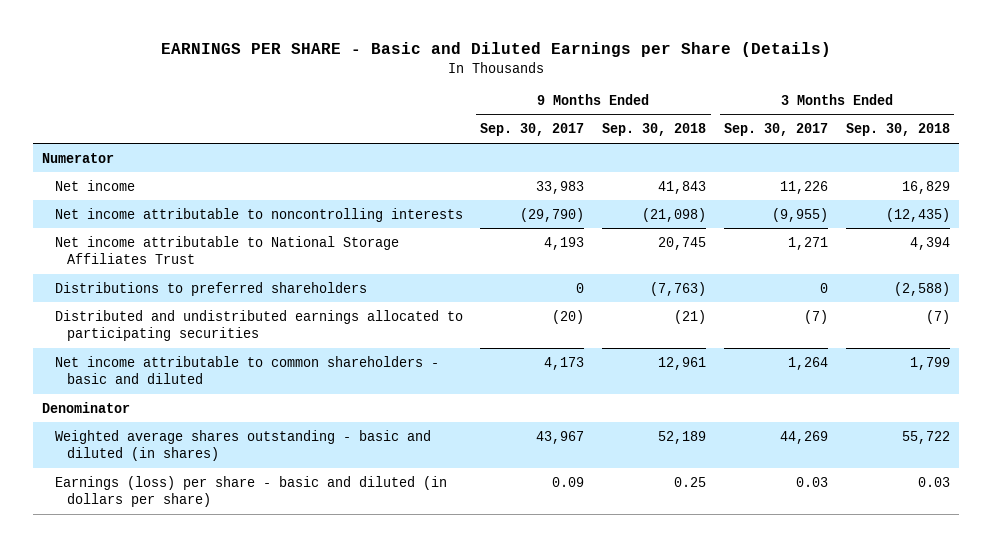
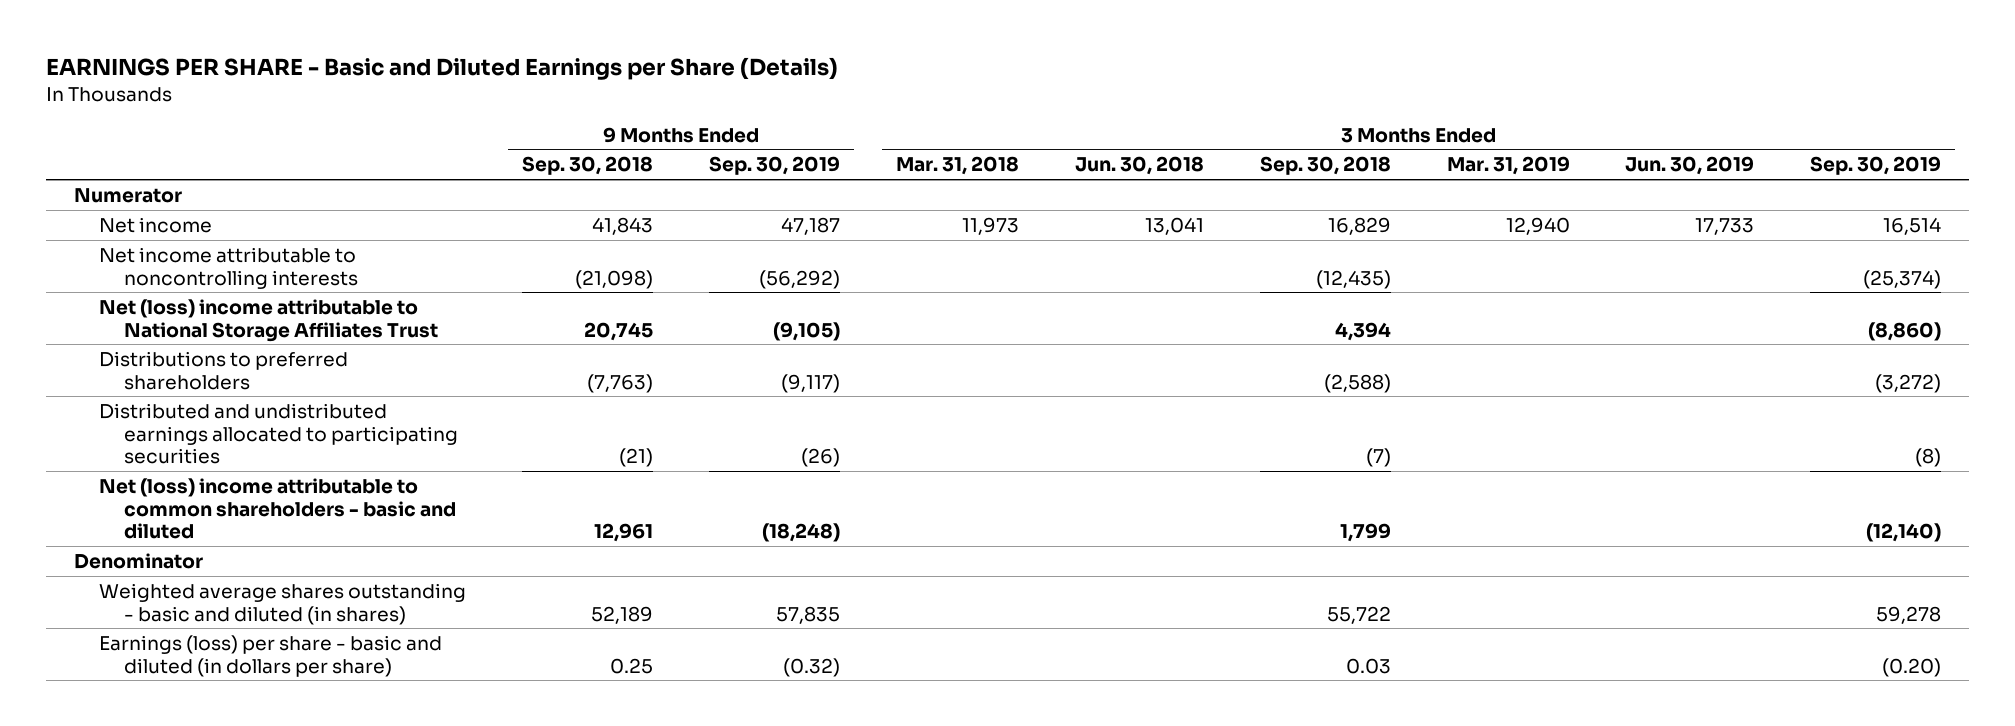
[480,123,585,137] Sep. 30, 2017 -> none
[724,123,829,137] Sep. 30, 2017 -> none
none -> [708,156,840,176] Sep. 30, 2019
none -> [895,156,1019,176] Mar. 31, 2018
none -> [1074,156,1204,176] Jun. 30, 2018
none -> [1446,156,1570,176] Mar. 31, 2019
none -> [1625,156,1755,176] Jun. 30, 2019
none -> [1810,156,1942,176] Sep. 30, 2019
[54,235,399,265] Net income attributable to National Storage Affiliates Trust -> [99,298,439,342] Net (loss) income attributable to National Storage Affiliates Trust
[54,355,439,385] Net income attributable to common shareholders - basic and diluted -> [99,477,457,540] Net (loss) income attributable to common shareholders - basic and diluted

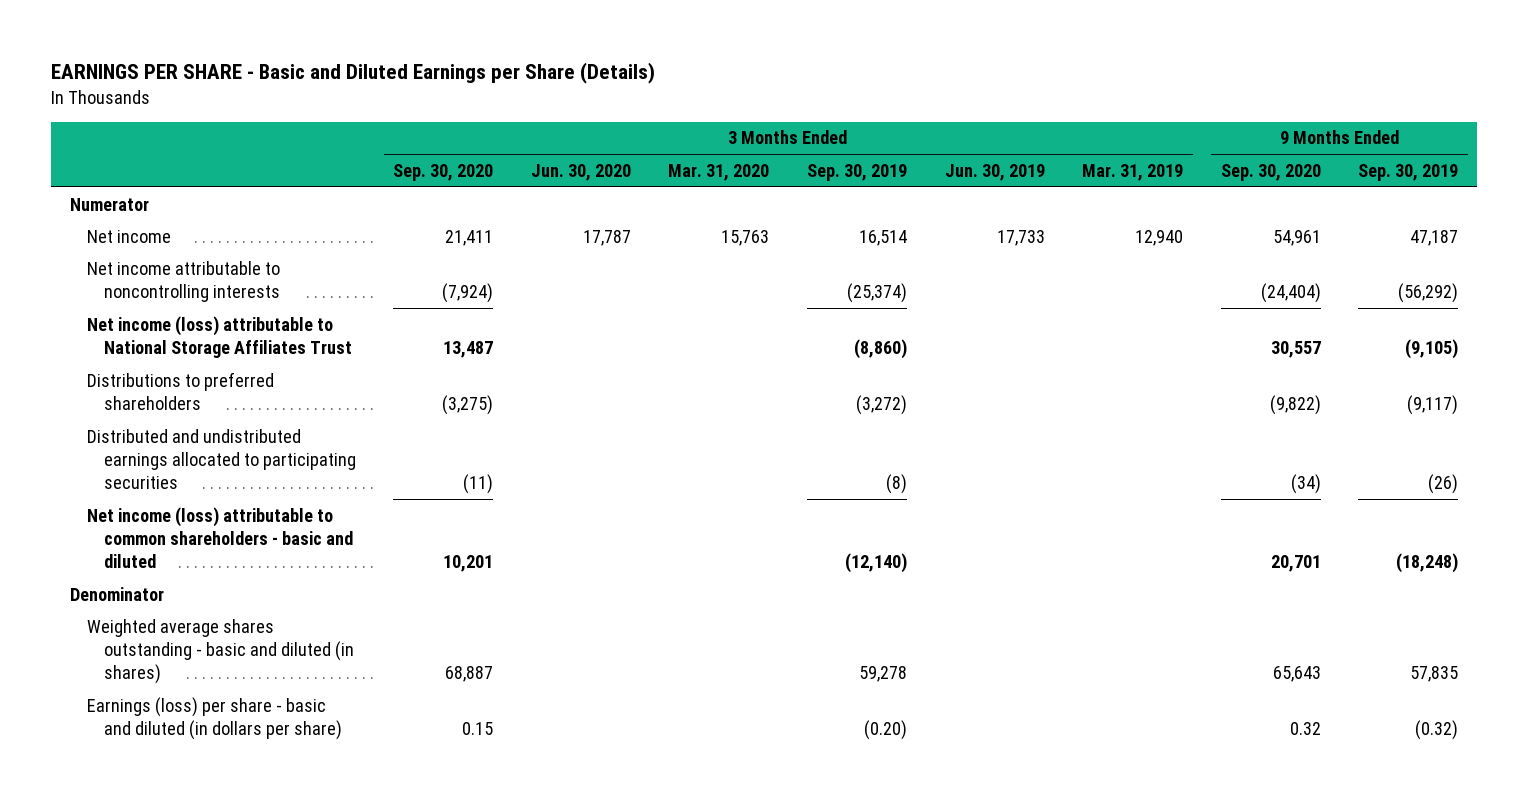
[522,156,654,176] Sep. 30, 2018 -> none
[895,156,1019,176] Mar. 31, 2018 -> none
[1074,156,1204,176] Jun. 30, 2018 -> none
[1259,156,1391,176] Sep. 30, 2018 -> none
none -> [393,163,494,181] Sep. 30, 2020
none -> [530,163,631,181] Jun. 30, 2020
none -> [668,163,770,181] Mar. 31, 2020
none -> [1220,163,1321,181] Sep. 30, 2020
[99,298,439,342] Net (loss) income attributable to National Storage Affiliates Trust -> [86,315,352,358] Net income (loss) attributable to National Storage Affiliates Trust
[99,477,457,540] Net (loss) income attributable to common shareholders - basic and diluted -> [86,506,353,568] Net income (loss) attributable to common shareholders - basic and diluted

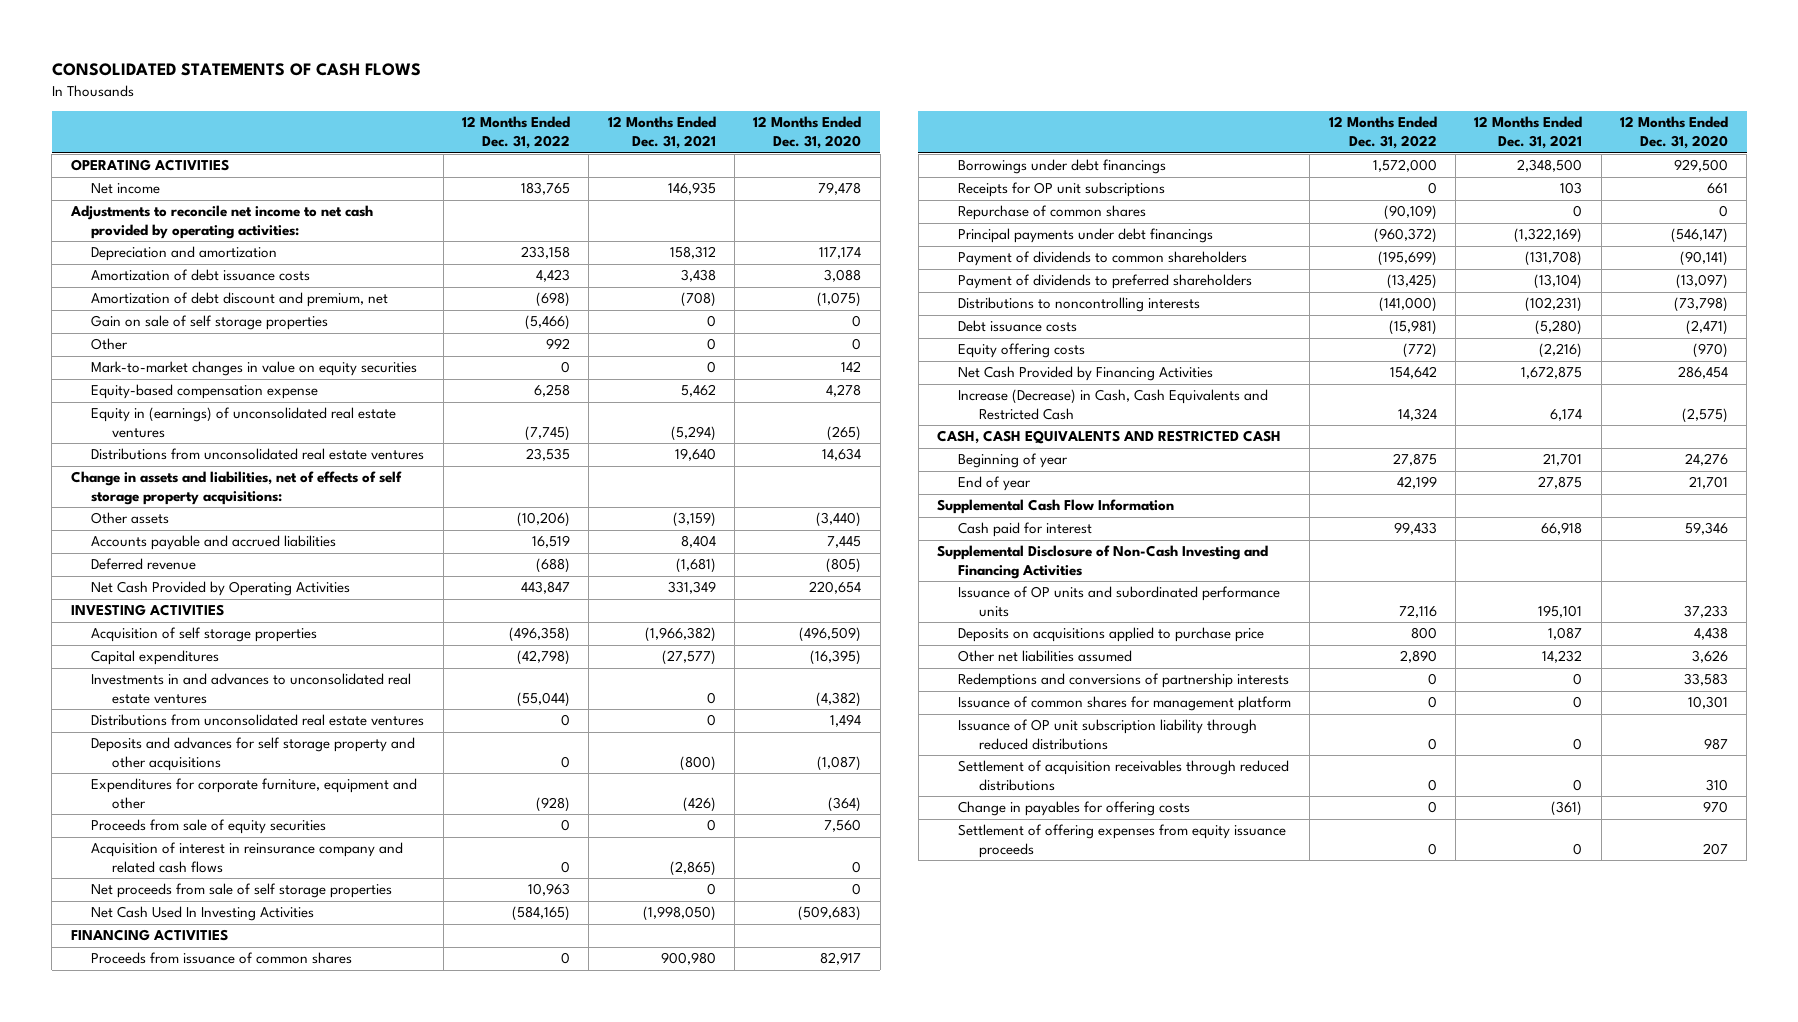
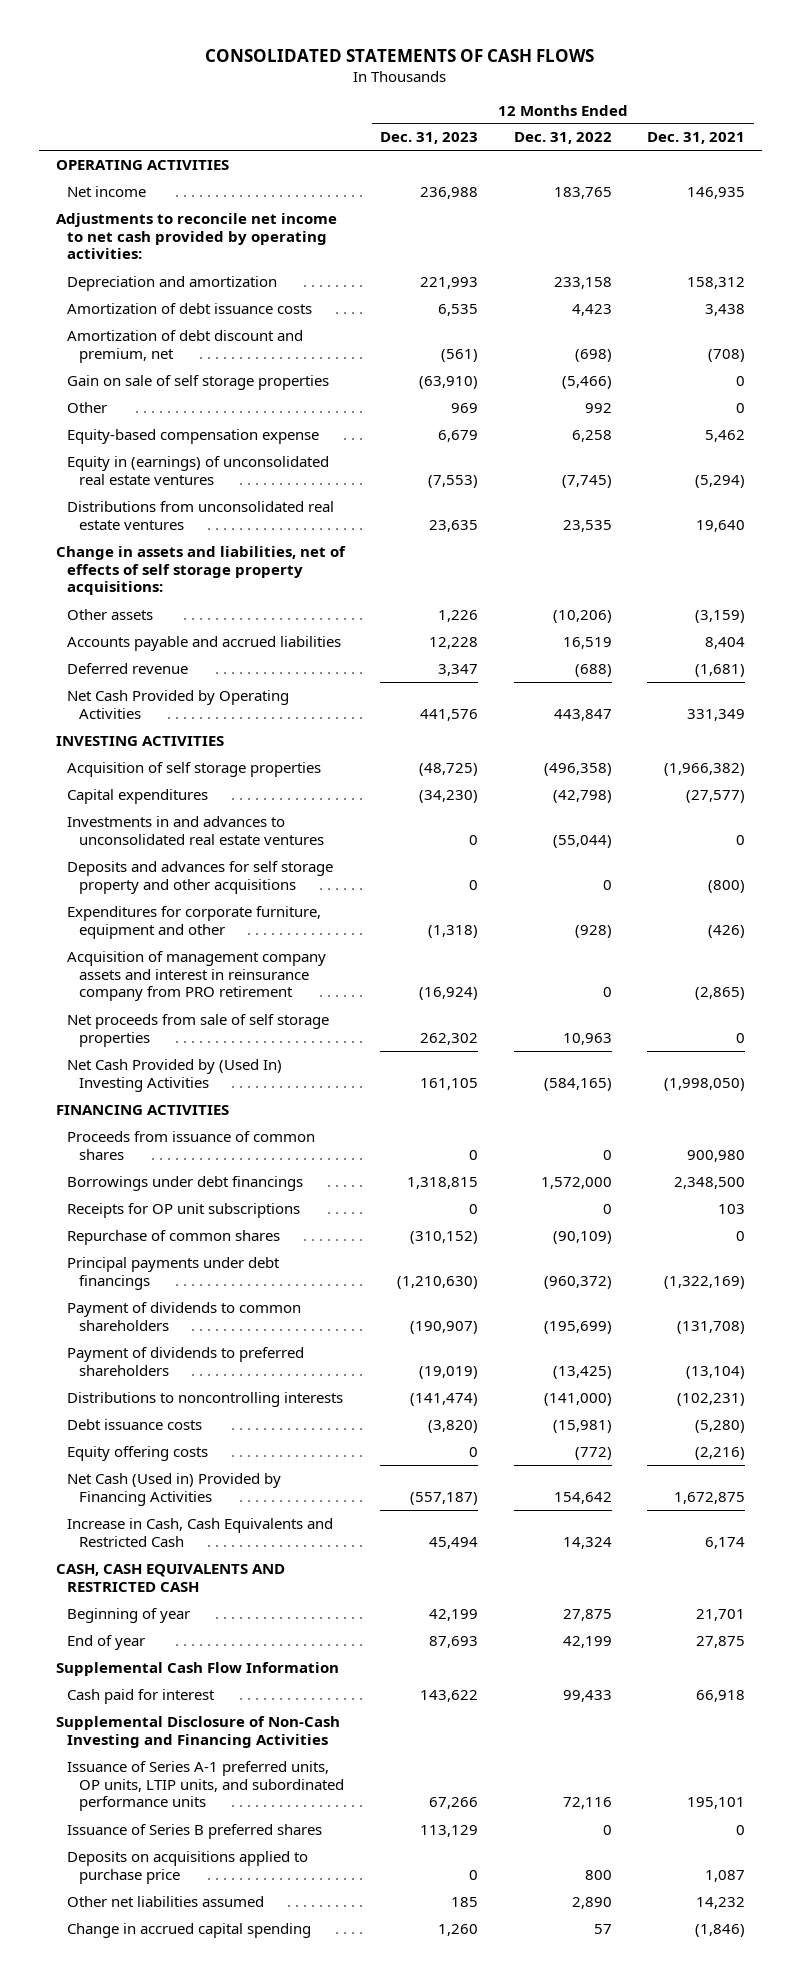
[753,116,862,150] 12 Months Ended Dec. 31, 2020 -> none
none -> [380,132,479,145] Dec. 31, 2023
[91,361,418,377] Mark-to-market changes in value on equity securities -> none
[91,714,425,727] Distributions from unconsolidated real estate ventures -> none
[91,819,327,835] Proceeds from sale of equity securities -> none
[91,842,404,874] Acquisition of interest in reinsurance company and related cash flows -> [67,950,327,1002] Acquisition of management company assets and interest in reinsurance company from PRO retirement
[91,906,315,922] Net Cash Used In Investing Activities -> [67,1058,283,1092] Net Cash Provided by (Used In) Investing Activities
[957,366,1213,382] Net Cash Provided by Financing Activities -> [67,1472,282,1506] Net Cash (Used in) Provided by Financing Activities
[957,389,1268,421] Increase (Decrease) in Cash, Cash Equivalents and Restricted Cash -> [67,1517,334,1547] Increase in Cash, Cash Equivalents and Restricted Cash
[957,586,1280,618] Issuance of OP units and subordinated performance units -> [67,1760,344,1812] Issuance of Series A-1 preferred units, OP units, LTIP units, and subordinated performance units
none -> [67,1823,323,1839] Issuance of Series B preferred shares
[957,673,1289,689] Redemptions and conversions of partnership interests -> none
[957,696,1291,712] Issuance of common shares for management platform -> none
[957,719,1257,751] Issuance of OP unit subscription liability through reduced distributions -> none
[957,760,1289,792] Settlement of acquisition receivables through reduced distributions -> none
[957,801,1190,817] Change in payables for offering costs -> none
[957,824,1286,859] Settlement of offering expenses from equity issuance proceeds -> none
none -> [67,1922,312,1938] Change in accrued capital spending

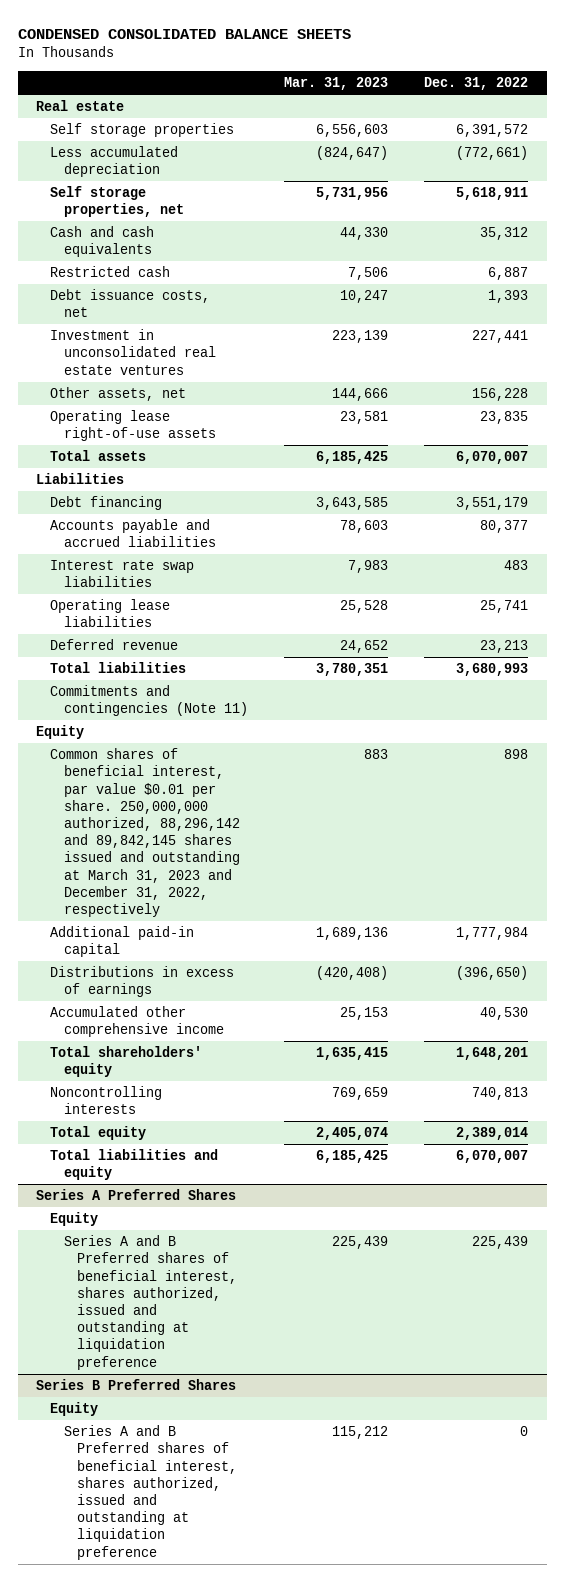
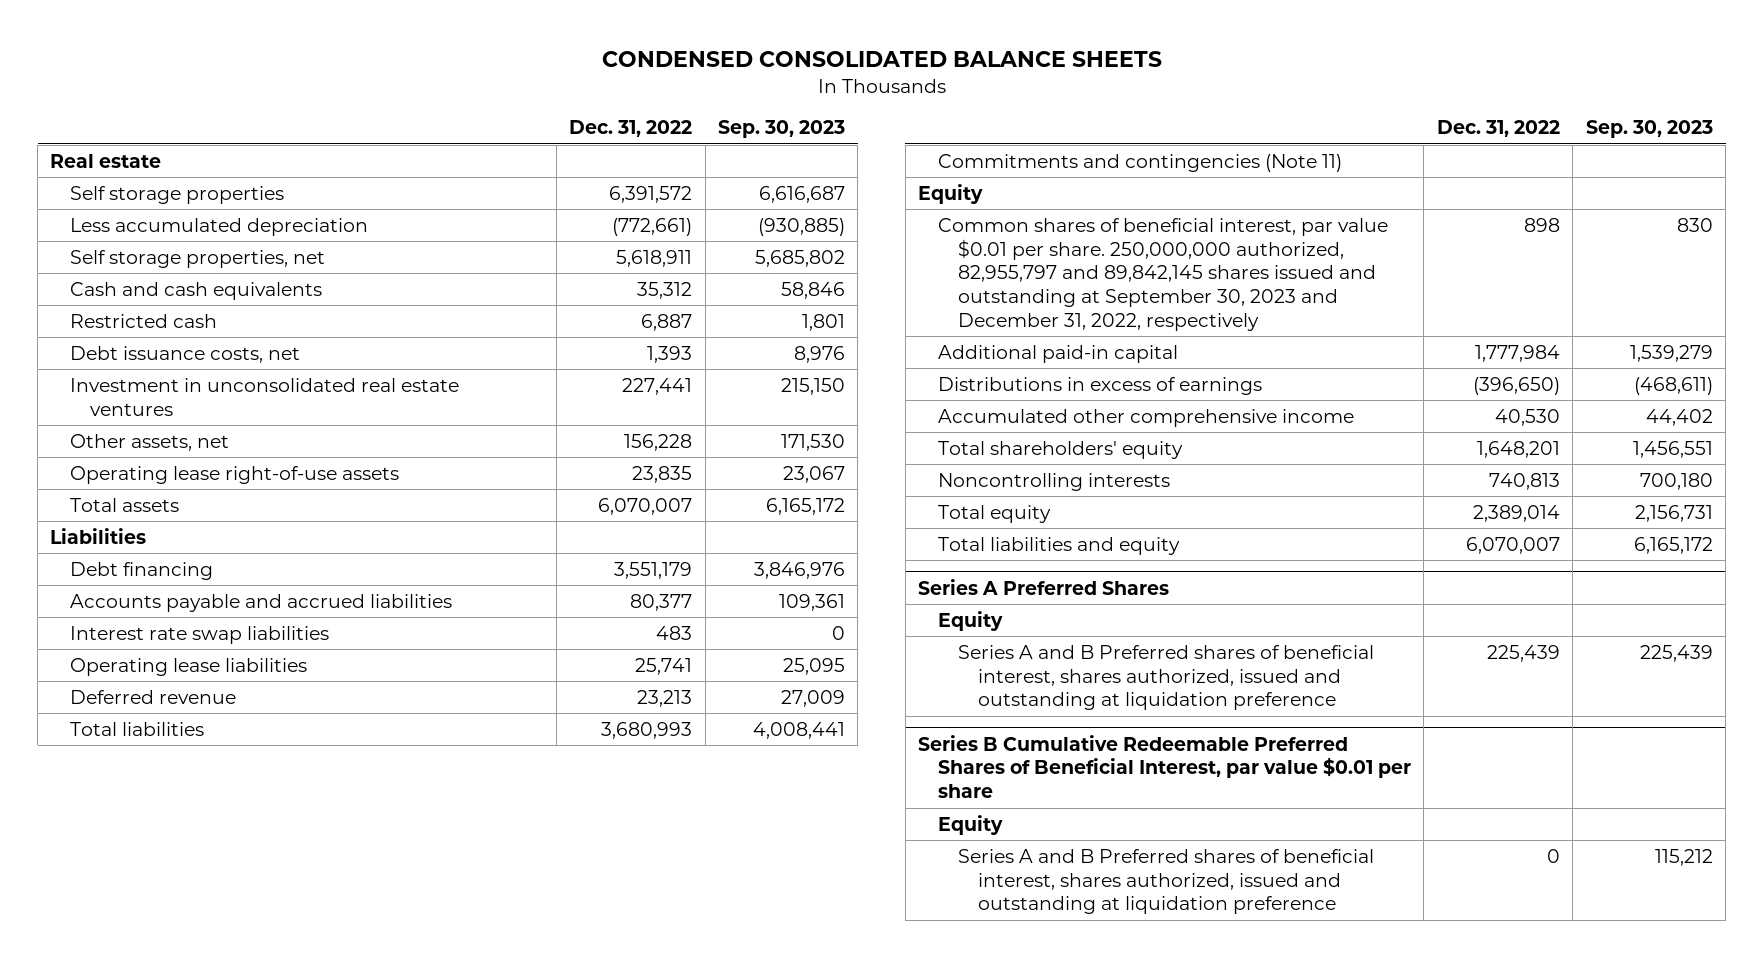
[283,77,388,91] Mar. 31, 2023 -> none
none -> [718,120,846,139] Sep. 30, 2023
[49,748,240,918] Common shares of beneficial interest, par value $0.01 per share. 250,000,000 authorized, 88,296,142 and 89,842,145 shares issued and outstanding at March 31, 2023 and December 31, 2022, respectively -> [938,217,1389,331] Common shares of beneficial interest, par value $0.01 per share. 250,000,000 authorized, 82,955,797 and 89,842,145 shares issued and outstanding at September 30, 2023 and December 31, 2022, respectively
[35,1379,236,1391] Series B Preferred Shares -> [918,734,1412,799] Series B Cumulative Redeemable Preferred Shares of Beneficial Interest, par value $0.01 per share

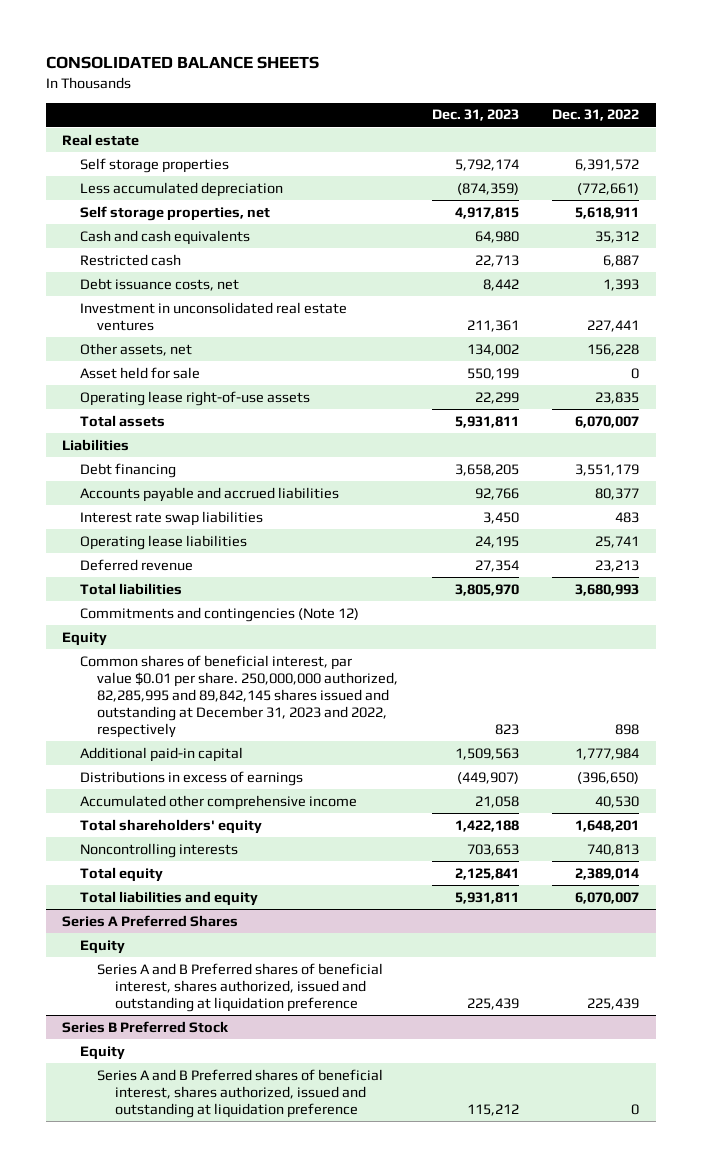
[601,50,1162,67] CONDENSED CONSOLIDATED BALANCE SHEETS -> [45,56,319,70] CONSOLIDATED BALANCE SHEETS
[718,120,846,139] Sep. 30, 2023 -> none
none -> [431,109,519,122] Dec. 31, 2023
none -> [79,366,200,379] Asset held for sale
[938,153,1343,172] Commitments and contingencies (Note 11) -> [79,606,359,622] Commitments and contingencies (Note 12)
[938,217,1389,331] Common shares of beneficial interest, par value $0.01 per share. 250,000,000 authorized, 82,955,797 and 89,842,145 shares issued and outstanding at September 30, 2023 and December 31, 2022, respectively -> [79,654,399,739] Common shares of beneficial interest, par value $0.01 per share. 250,000,000 authorized, 82,285,995 and 89,842,145 shares issued and outstanding at December 31, 2023 and 2022, respectively
[918,734,1412,799] Series B Cumulative Redeemable Preferred Shares of Beneficial Interest, par value $0.01 per share -> [62,1020,230,1033] Series B Preferred Stock

